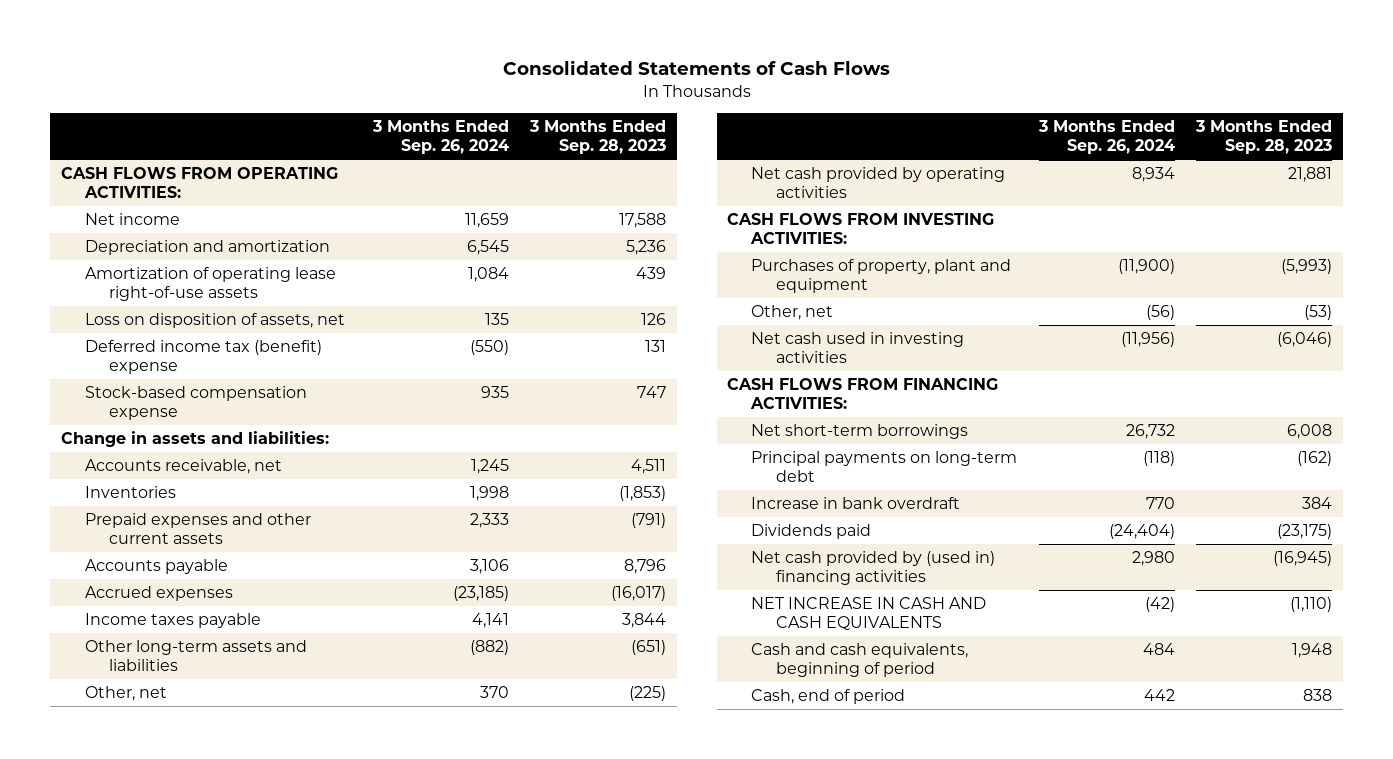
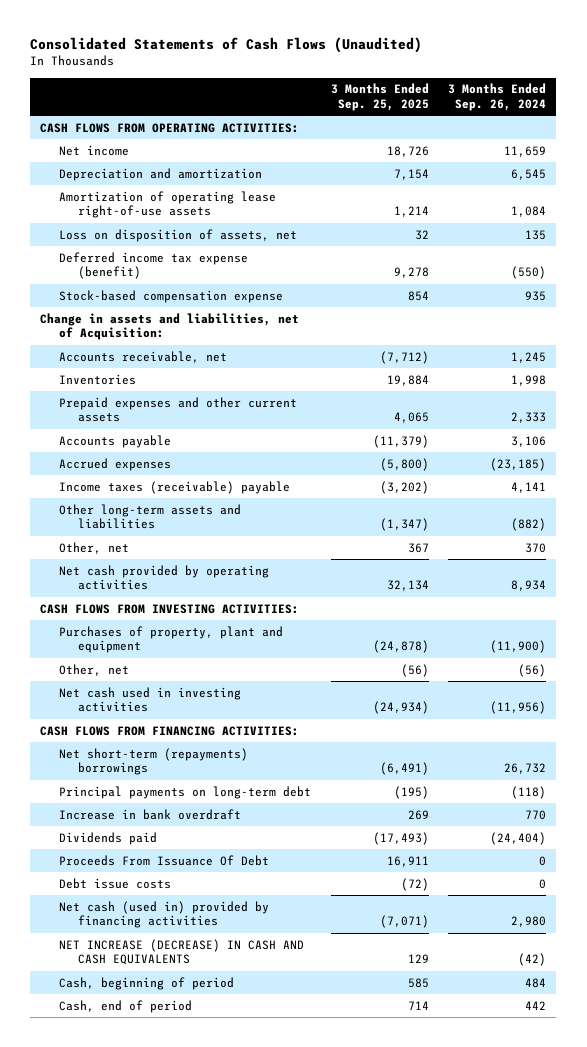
[502,60,890,76] Consolidated Statements of Cash Flows -> [30,37,423,54] Consolidated Statements of Cash Flows (Unaudited)
[528,120,666,155] 3 Months Ended Sep. 28, 2023 -> none
none -> [330,83,429,111] 3 Months Ended Sep. 25, 2025
[85,340,323,375] Deferred income tax (benefit) expense -> [59,251,249,280] Deferred income tax expense (benefit)
[61,431,330,448] Change in assets and liabilities: -> [40,312,300,341] Change in assets and liabilities, net of Acquisition:
[85,613,262,629] Income taxes payable -> [59,480,291,494] Income taxes (receivable) payable
[751,424,969,440] Net short-term borrowings -> [59,747,249,776] Net short-term (repayments) borrowings
none -> [59,854,270,866] Proceeds From Issuance Of Debt
none -> [59,877,172,889] Debt issue costs
[751,551,996,586] Net cash provided by (used in) financing activities -> [59,900,270,929] Net cash (used in) provided by financing activities
[751,597,987,631] NET INCREASE IN CASH AND CASH EQUIVALENTS -> [59,938,305,966] NET INCREASE (DECREASE) IN CASH AND CASH EQUIVALENTS
[751,643,969,678] Cash and cash equivalents, beginning of period -> [59,976,235,990] Cash, beginning of period

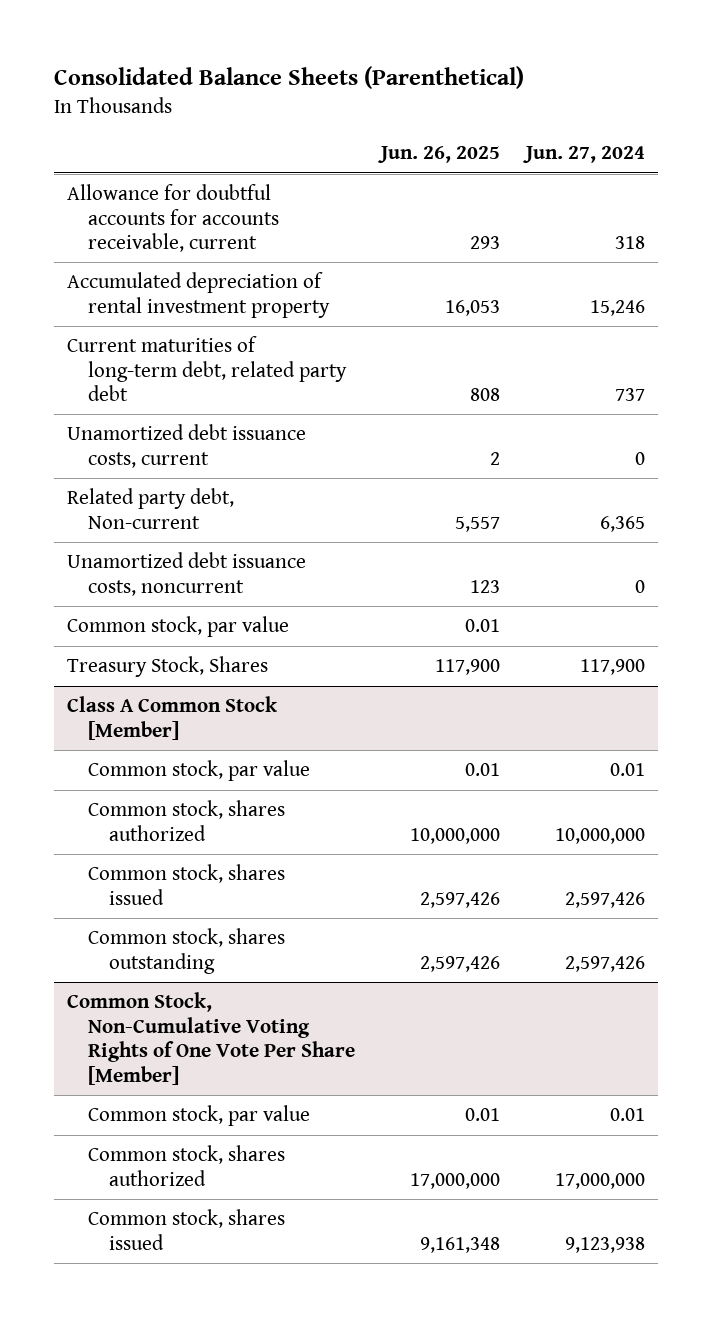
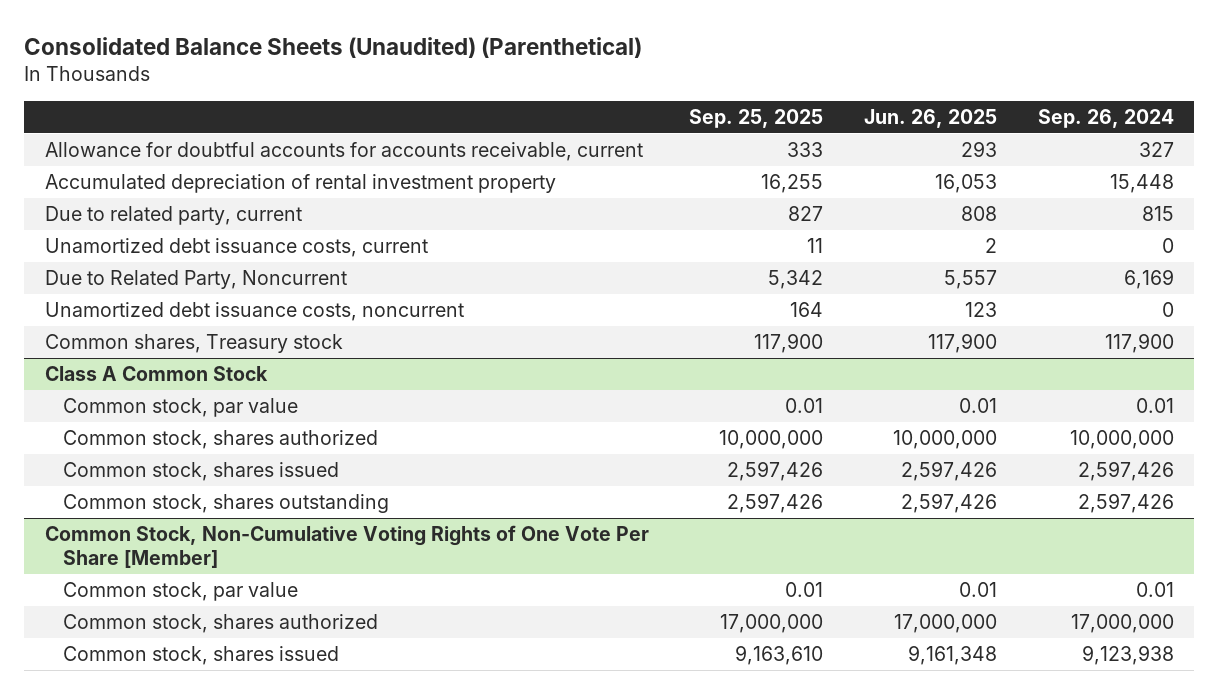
[53,66,524,90] Consolidated Balance Sheets (Parenthetical) -> [24,36,643,58] Consolidated Balance Sheets (Unaudited) (Parenthetical)
[523,146,646,164] Jun. 27, 2024 -> none
none -> [689,108,824,128] Sep. 25, 2025
none -> [1037,108,1174,128] Sep. 26, 2024
[66,336,347,402] Current maturities of long-term debt, related party debt -> [44,206,302,226] Due to related party, current
[66,488,234,529] Related party debt, Non-current -> [44,270,347,290] Due to Related Party, Noncurrent
[66,616,289,638] Common stock, par value -> none
[66,656,268,678] Treasury Stock, Shares -> [44,334,343,354] Common shares, Treasury stock
[66,696,278,740] Class A Common Stock [Member] -> [44,366,268,382] Class A Common Stock

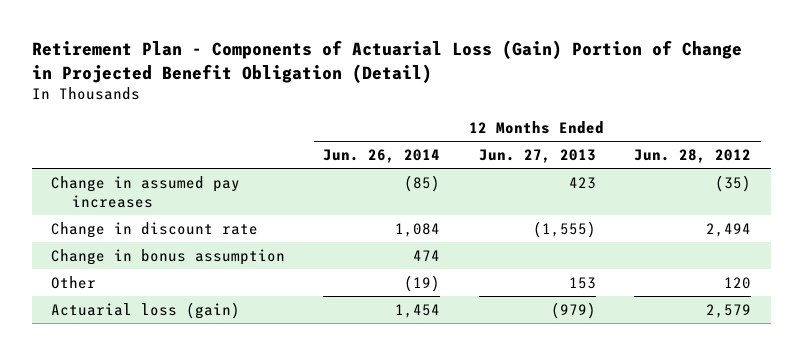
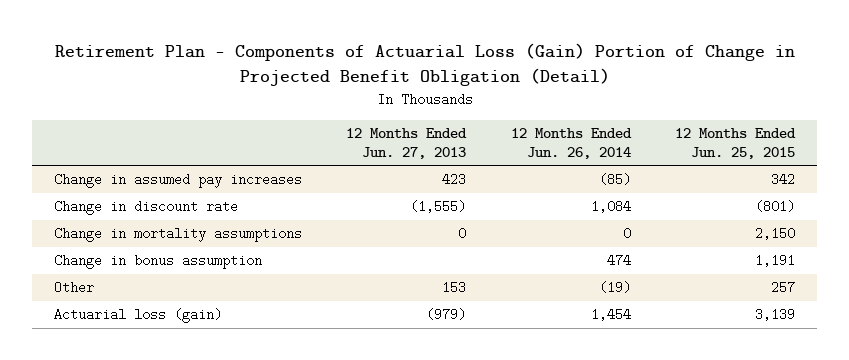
[634,149,752,164] Jun. 28, 2012 -> none
none -> [675,127,797,160] 12 Months Ended Jun. 25, 2015
none -> [54,227,303,243] Change in mortality assumptions

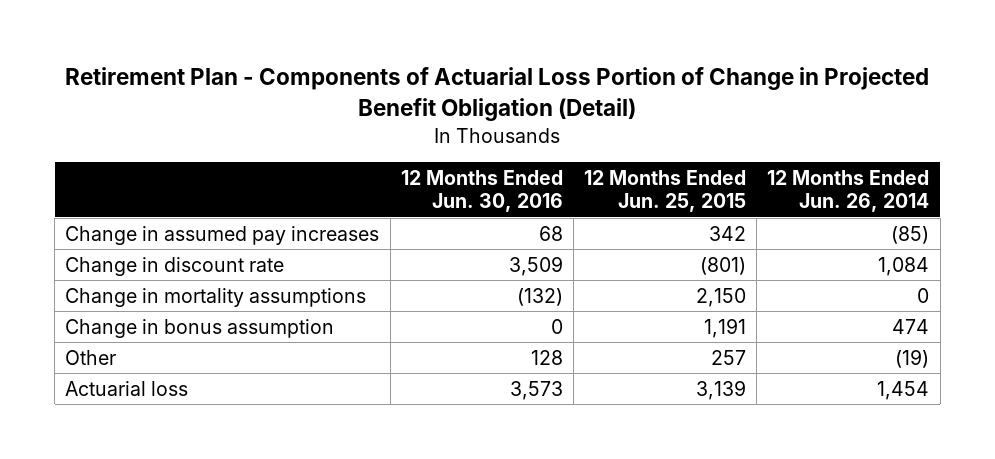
[54,43,795,86] Retirement Plan - Components of Actuarial Loss (Gain) Portion of Change in Projected Benefit Obligation (Detail) -> [65,67,930,121] Retirement Plan - Components of Actuarial Loss Portion of Change in Projected Benefit Obligation (Detail)
[346,127,468,160] 12 Months Ended Jun. 27, 2013 -> none
none -> [400,170,563,213] 12 Months Ended Jun. 30, 2016
[54,308,223,324] Actuarial loss (gain) -> [65,380,189,396] Actuarial loss

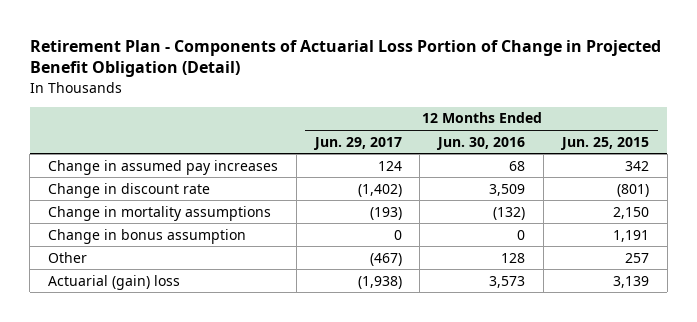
[767,170,930,213] 12 Months Ended Jun. 26, 2014 -> none
none -> [312,136,402,150] Jun. 29, 2017
[65,380,189,396] Actuarial loss -> [47,274,180,290] Actuarial (gain) loss

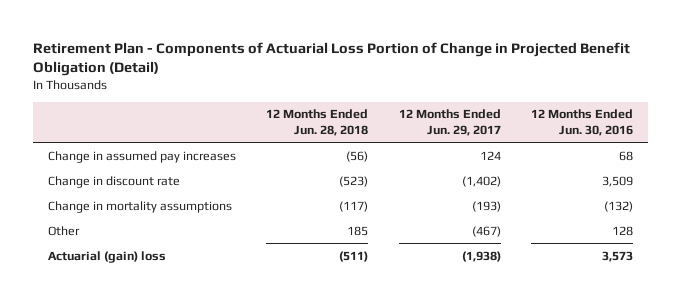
[559,136,649,150] Jun. 25, 2015 -> none
none -> [266,109,369,136] 12 Months Ended Jun. 28, 2018
[47,228,246,244] Change in bonus assumption -> none

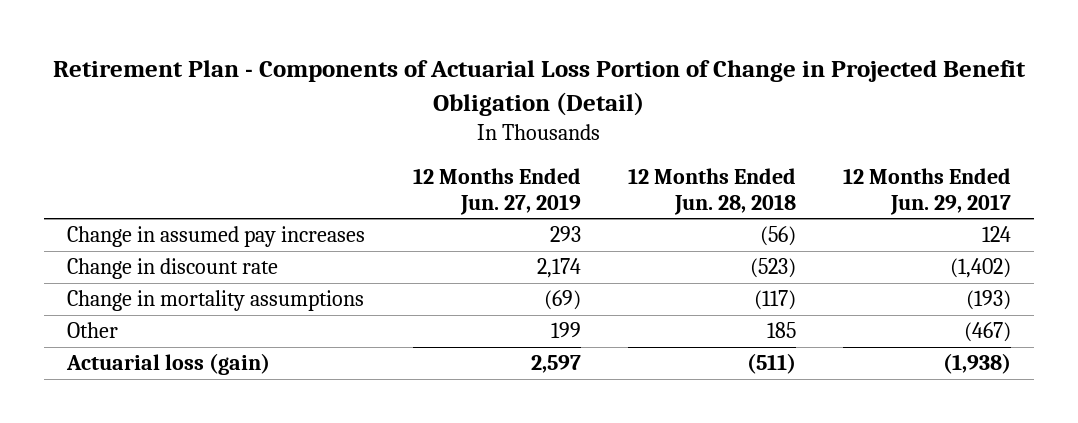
[530,109,633,136] 12 Months Ended Jun. 30, 2016 -> none
none -> [412,168,581,215] 12 Months Ended Jun. 27, 2019
[48,250,167,263] Actuarial (gain) loss -> [66,353,271,376] Actuarial loss (gain)

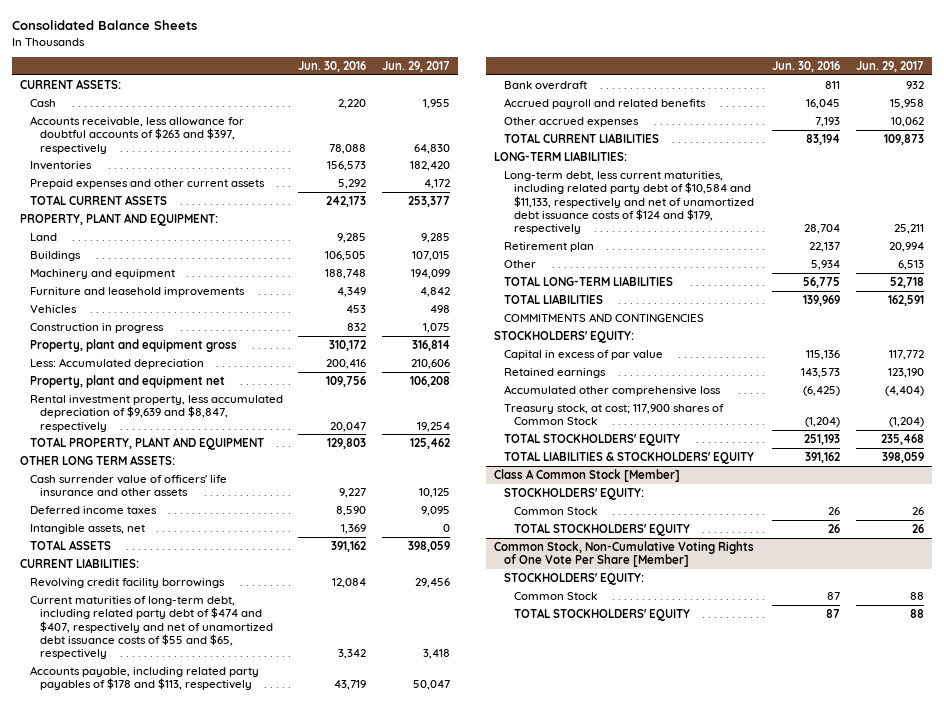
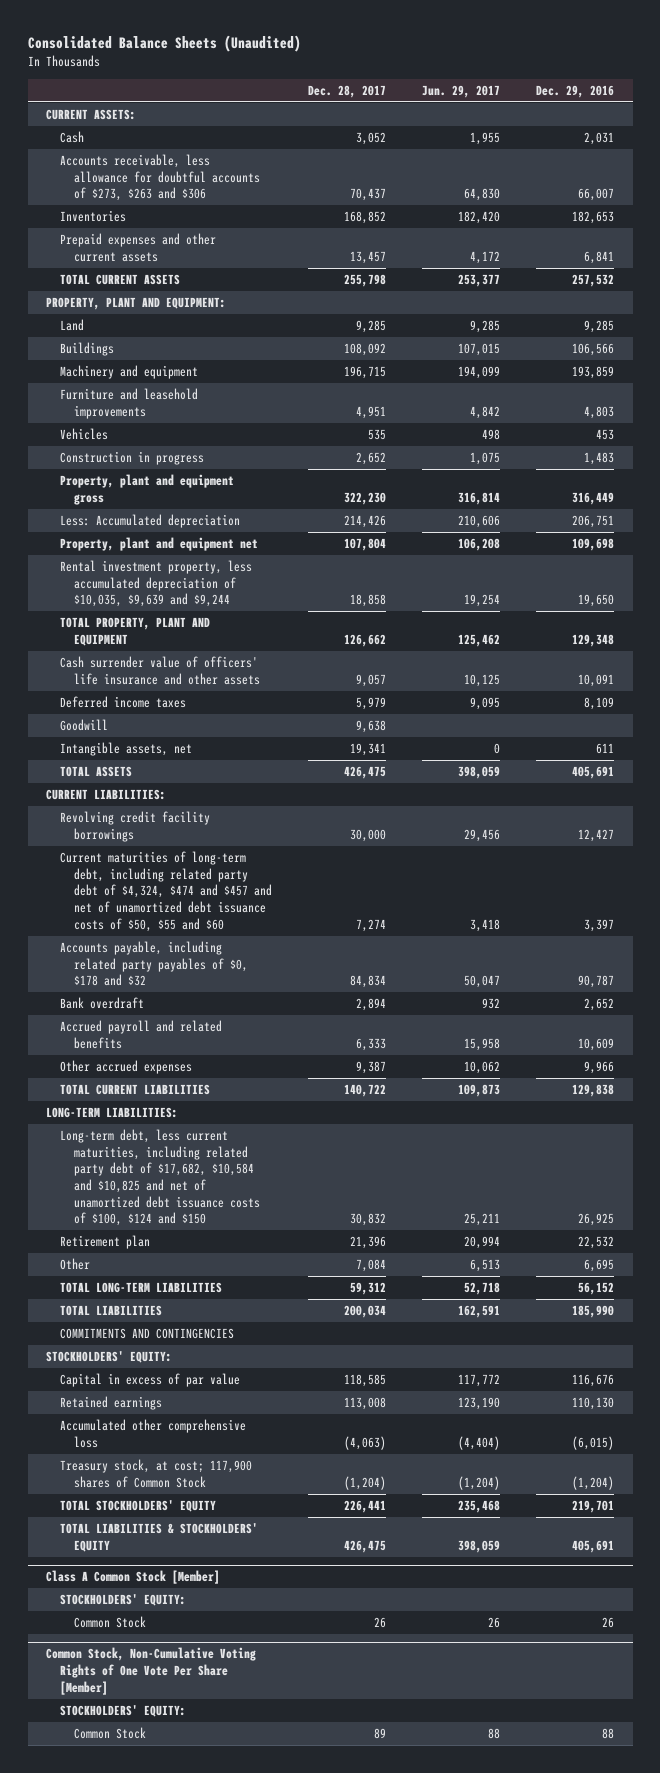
[12,20,198,31] Consolidated Balance Sheets -> [27,34,301,52] Consolidated Balance Sheets (Unaudited)
[298,60,367,72] Jun. 30, 2016 -> none
none -> [308,84,387,98] Dec. 28, 2017
none -> [536,84,615,98] Dec. 29, 2016
[29,115,244,154] Accounts receivable, less allowance for doubtful accounts of $263 and $397, respectively -> [60,154,261,202] Accounts receivable, less allowance for doubtful accounts of $273, $263 and $306
[29,394,283,432] Rental investment property, less accumulated depreciation of $9,639 and $8,847, respectively -> [60,560,253,608] Rental investment property, less accumulated depreciation of $10,035, $9,639 and $9,244
[20,454,176,465] OTHER LONG TERM ASSETS: -> none
none -> [60,719,109,732] Goodwill
[29,595,273,660] Current maturities of long-term debt, including related party debt of $474 and $407, respectively and net of unamortized debt issuance costs of $55 and $65, respectively -> [60,851,273,932] Current maturities of long-term debt, including related party debt of $4,324, $474 and $457 and net of unamortized debt issuance costs of $50, $55 and $60
[29,665,259,691] Accounts payable, including related party payables of $178 and $113, respectively -> [60,941,249,987] Accounts payable, including related party payables of $0, $178 and $32
[503,170,754,235] Long-term debt, less current maturities, including related party debt of $10,584 and $11,133, respectively and net of unamortized debt issuance costs of $124 and $179, respectively -> [60,1129,261,1227] Long-term debt, less current maturities, including related party debt of $17,682, $10,584 and $10,825 and net of unamortized debt issuance costs of $100, $124 and $150
[513,522,690,536] TOTAL STOCKHOLDERS' EQUITY -> none
[513,607,690,621] TOTAL STOCKHOLDERS' EQUITY -> none

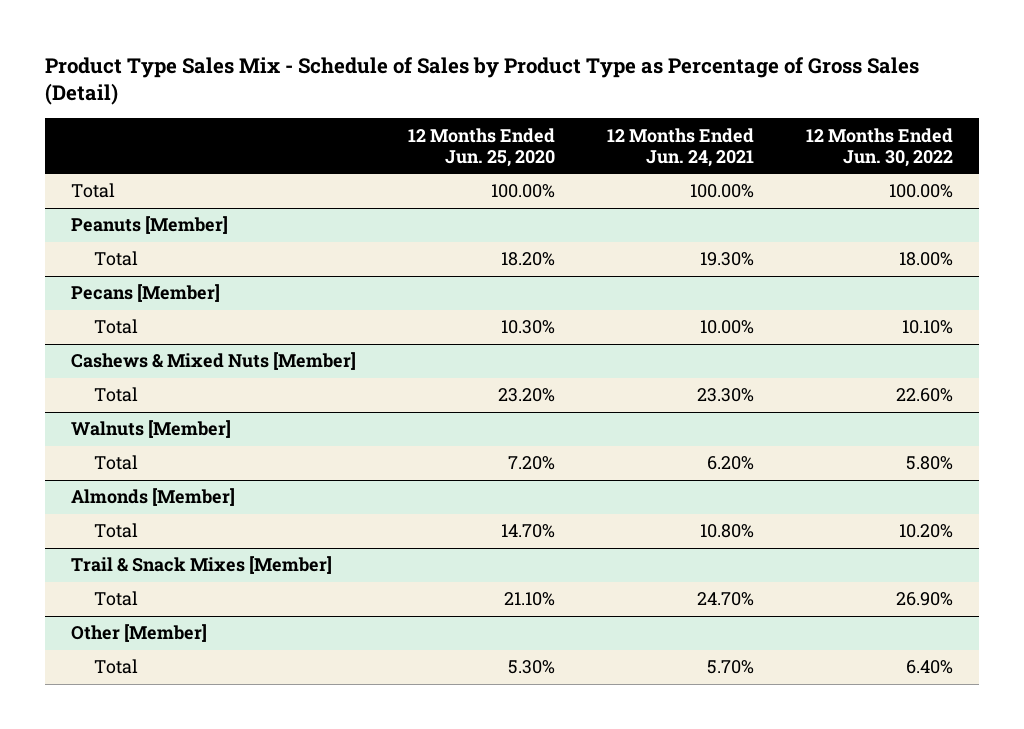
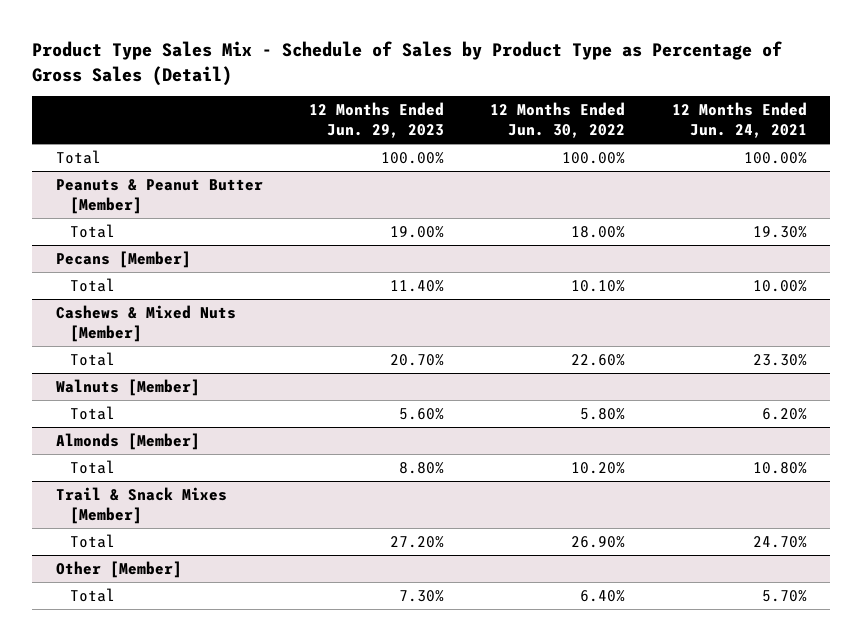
[408,127,556,167] 12 Months Ended Jun. 25, 2020 -> none
none -> [308,102,444,139] 12 Months Ended Jun. 29, 2023
[71,216,229,235] Peanuts [Member] -> [55,178,263,215] Peanuts & Peanut Butter [Member]

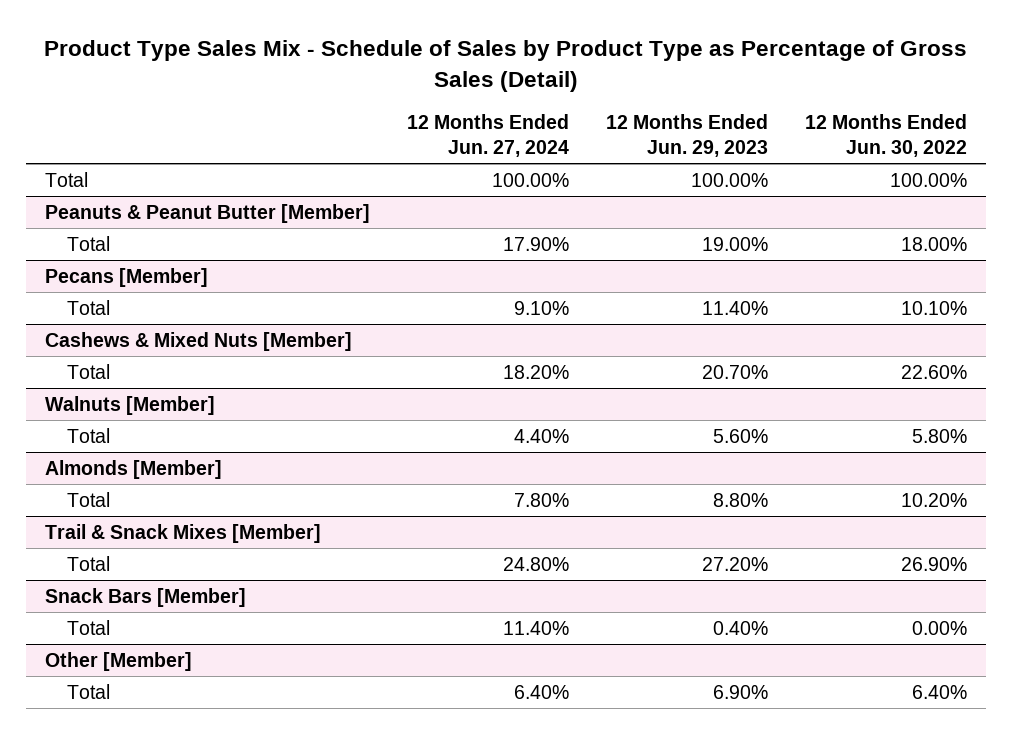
[671,102,807,139] 12 Months Ended Jun. 24, 2021 -> none
none -> [406,113,569,158] 12 Months Ended Jun. 27, 2024
none -> [44,587,246,607] Snack Bars [Member]
none -> [66,619,110,635] Total
[398,589,444,602] 7.30% -> [713,684,769,699] 6.90%

